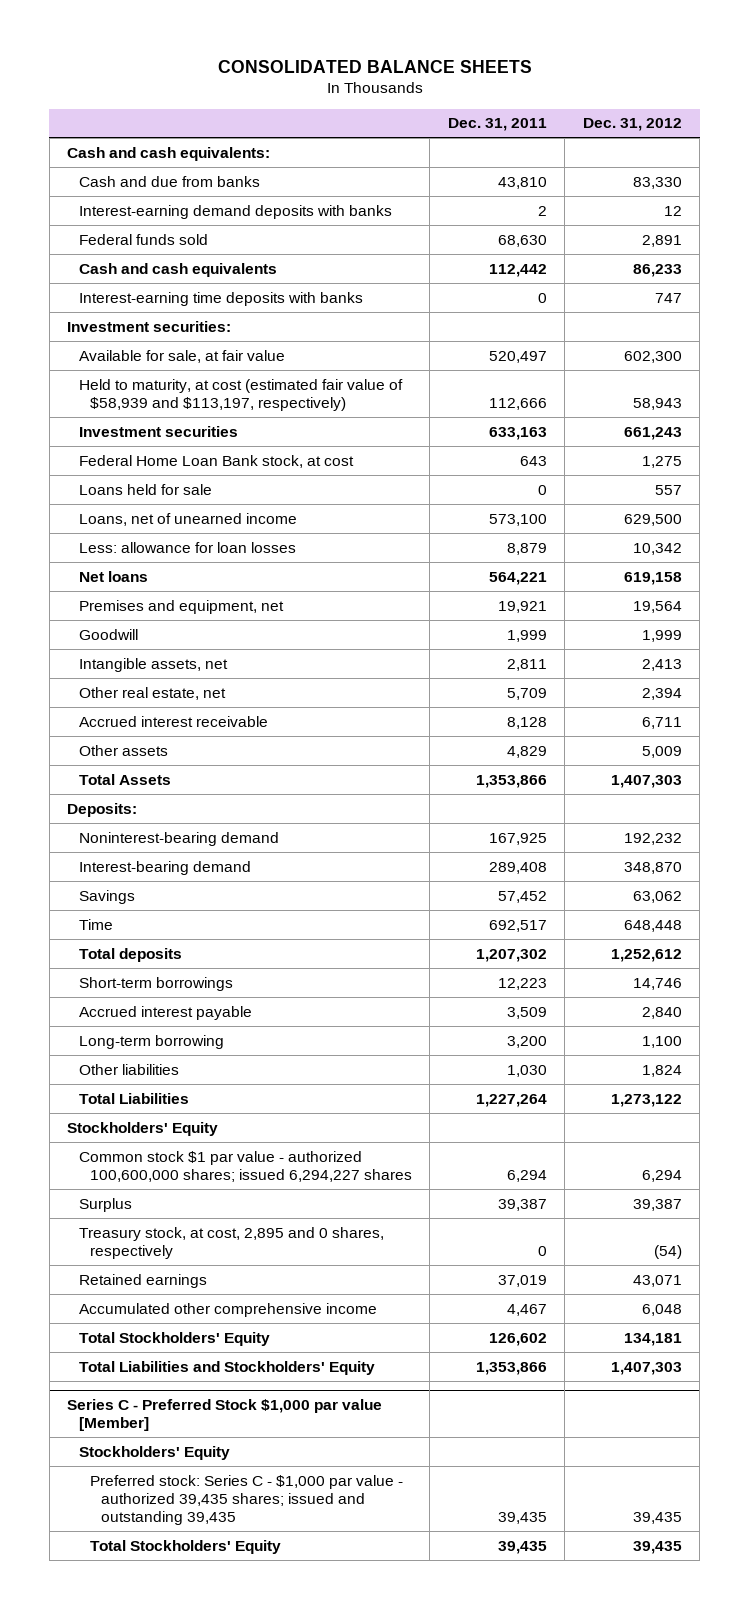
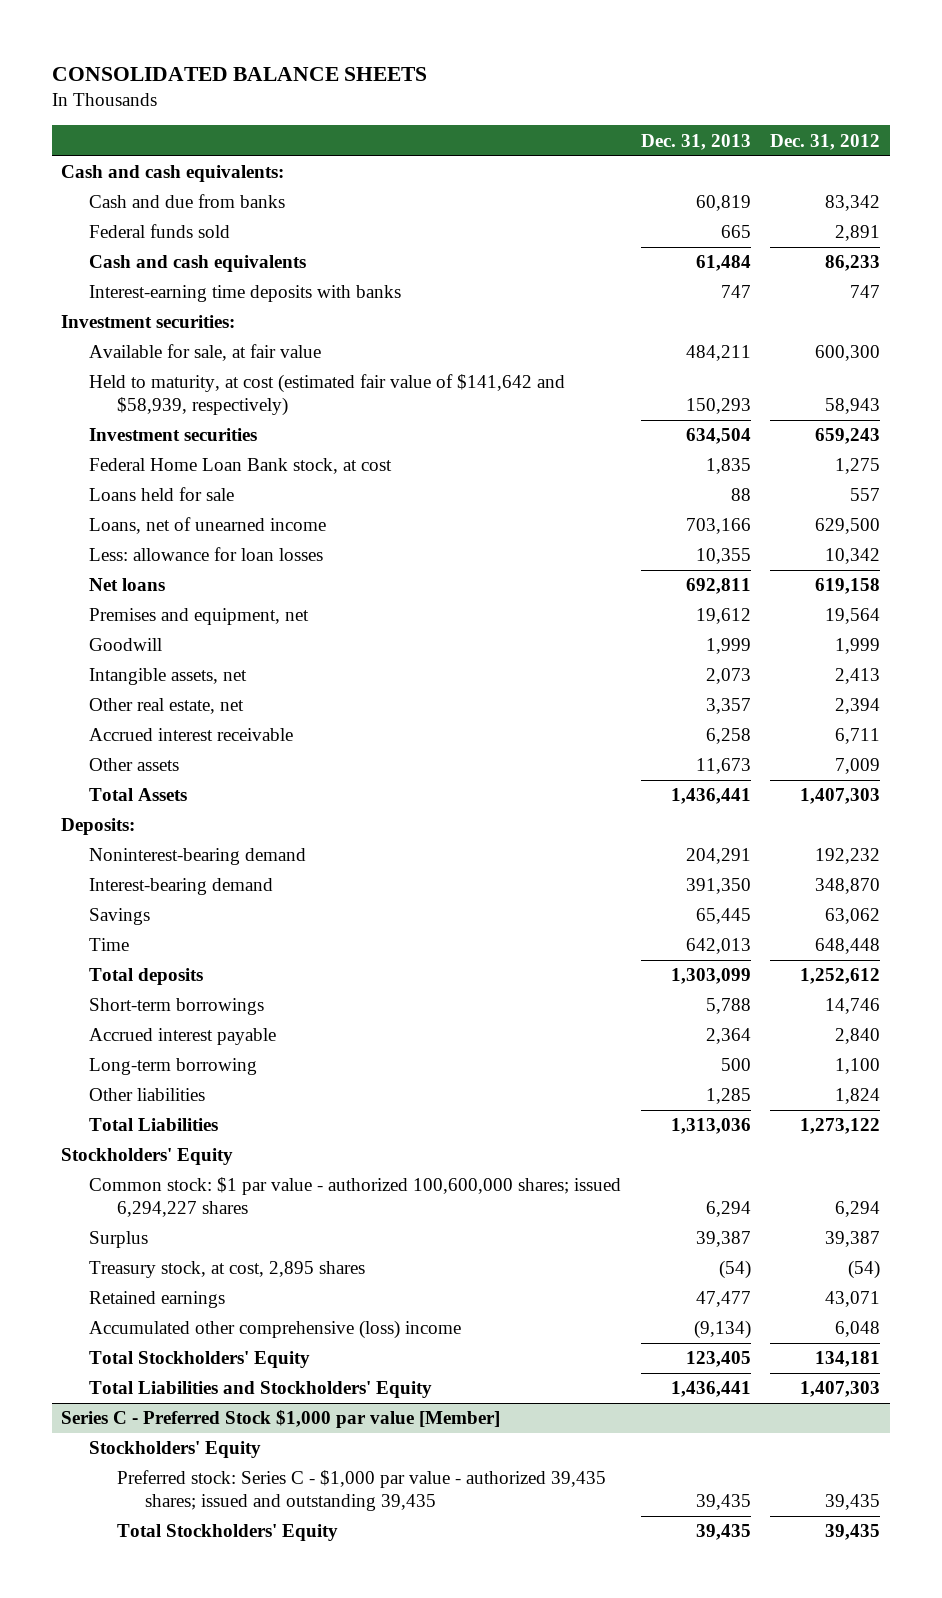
[447,118,547,132] Dec. 31, 2011 -> none
none -> [640,133,751,150] Dec. 31, 2013
[78,204,392,219] Interest-earning demand deposits with banks -> none
[632,176,682,189] 83,330 -> [825,195,881,212] 83,342
[623,350,682,363] 602,300 -> [815,345,881,362] 600,300
[78,378,403,411] Held to maturity, at cost (estimated fair value of $58,939 and $113,197, respectively) -> [89,374,566,417] Held to maturity, at cost (estimated fair value of $141,642 and $58,939, respectively)
[623,426,682,440] 661,243 -> [815,428,881,445] 659,243
[641,745,682,758] 5,009 -> [835,758,881,775] 7,009
[78,1150,412,1182] Common stock $1 par value - authorized 100,600,000 shares; issued 6,294,227 shares -> [89,1177,622,1218] Common stock: $1 par value - authorized 100,600,000 shares; issued 6,294,227 shares
[78,1226,384,1259] Treasury stock, at cost, 2,895 and 0 shares, respectively -> [89,1261,366,1279] Treasury stock, at cost, 2,895 shares
[78,1302,377,1317] Accumulated other comprehensive income -> [89,1320,462,1340] Accumulated other comprehensive (loss) income

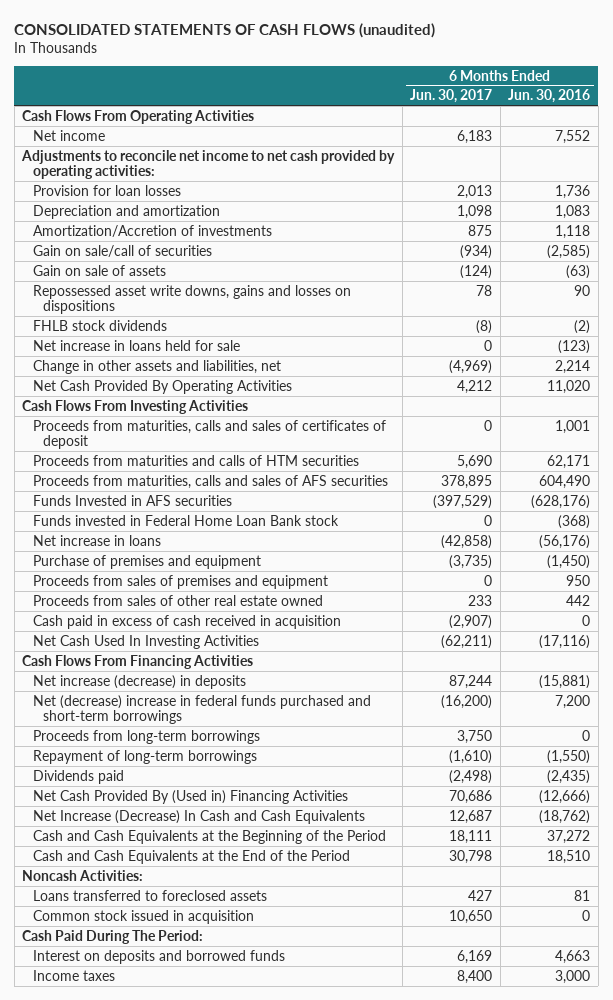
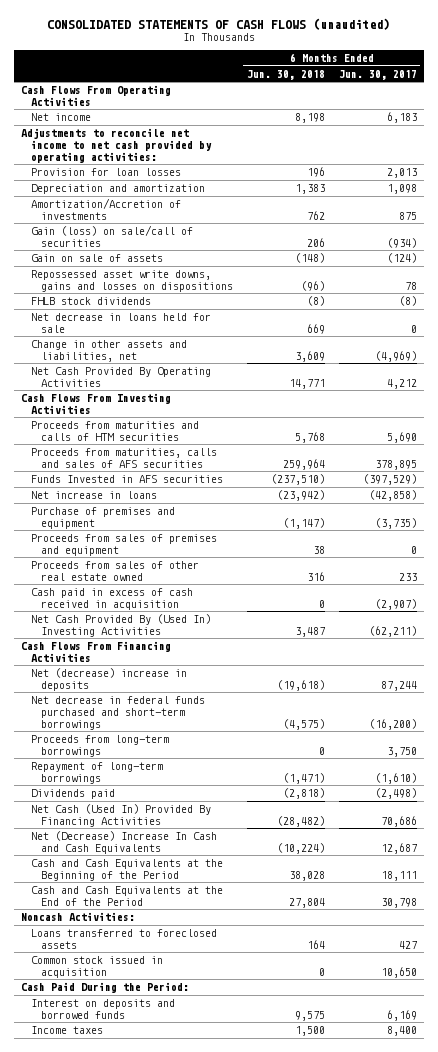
[508,89,591,104] Jun. 30, 2016 -> none
none -> [246,69,325,80] Jun. 30, 2018
[32,244,212,257] Gain on sale/call of securities -> [30,225,193,247] Gain (loss) on sale/call of securities
[32,339,240,351] Net increase in loans held for sale -> [30,313,211,333] Net decrease in loans held for sale
[32,419,386,450] Proceeds from maturities, calls and sales of certificates of deposit -> none
[32,514,339,526] Funds invested in Federal Home Loan Bank stock -> none
[32,634,259,649] Net Cash Used In Investing Activities -> [30,614,211,637] Net Cash Provided By (Used In) Investing Activities
[32,674,246,689] Net increase (decrease) in deposits -> [30,668,187,691] Net (decrease) increase in deposits
[32,694,371,725] Net (decrease) increase in federal funds purchased and short-term borrowings -> [30,696,205,730] Net decrease in federal funds purchased and short-term borrowings
[32,789,348,804] Net Cash Provided By (Used in) Financing Activities -> [30,804,211,827] Net Cash (Used In) Provided By Financing Activities
[32,809,365,824] Net Increase (Decrease) In Cash and Cash Equivalents -> [30,831,217,854] Net (Decrease) Increase In Cash and Cash Equivalents
[22,929,204,944] Cash Paid During The Period: -> [21,982,190,994] Cash Paid During the Period:

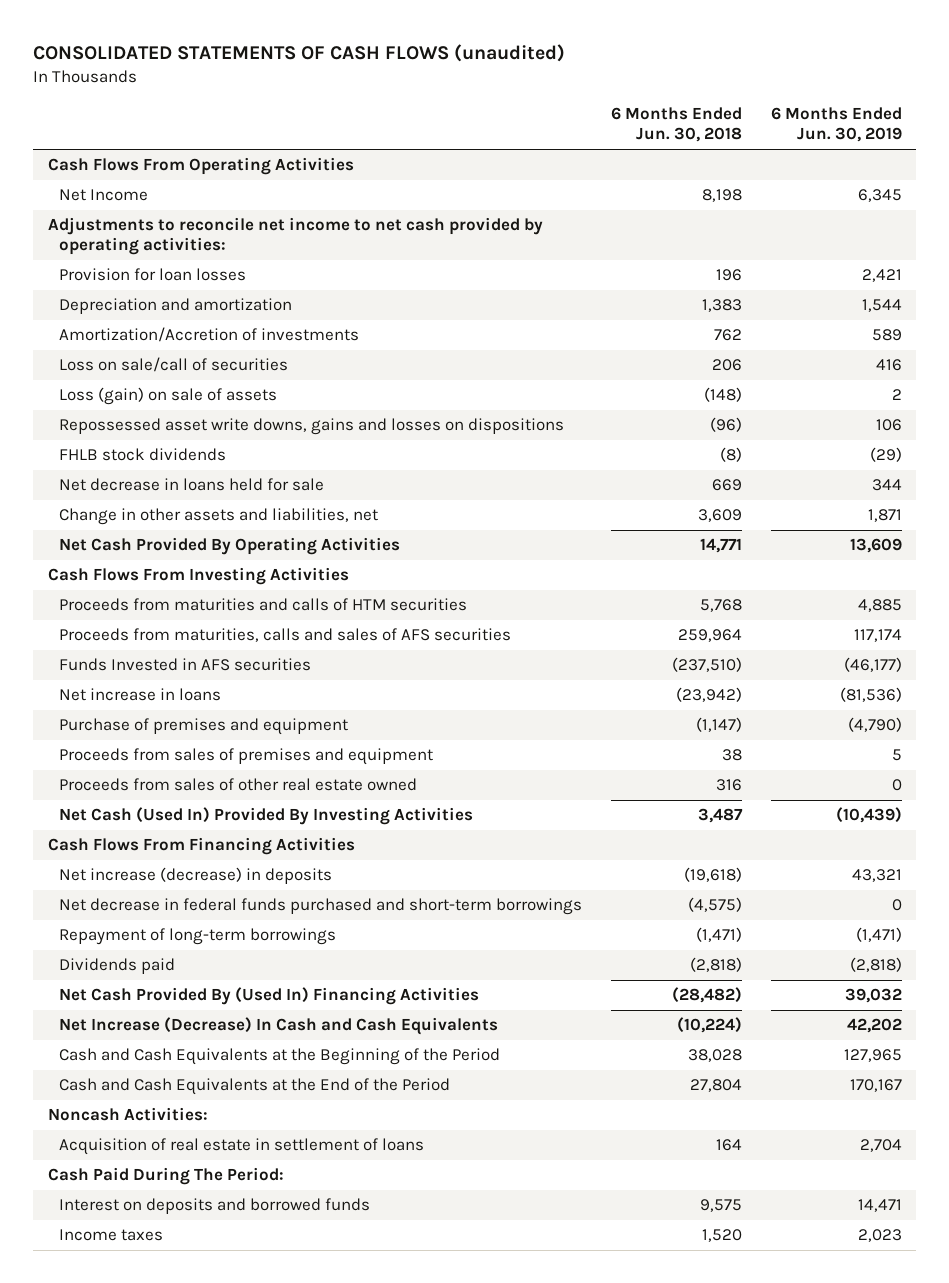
[338,69,417,80] Jun. 30, 2017 -> none
none -> [770,107,902,143] 6 Months Ended Jun. 30, 2019
[30,113,91,122] Net income -> [59,189,149,202] Net Income
[30,225,193,247] Gain (loss) on sale/call of securities -> [59,357,289,373] Loss on sale/call of securities
[30,254,163,263] Gain on sale of assets -> [59,387,278,406] Loss (gain) on sale of assets
[30,588,193,610] Cash paid in excess of cash received in acquisition -> none
[30,614,211,637] Net Cash Provided By (Used In) Investing Activities -> [59,807,474,826] Net Cash (Used In) Provided By Investing Activities
[30,668,187,691] Net (decrease) increase in deposits -> [59,867,333,885] Net increase (decrease) in deposits
[30,735,169,757] Proceeds from long-term borrowings -> none
[30,804,211,827] Net Cash (Used In) Provided By Financing Activities -> [59,987,480,1006] Net Cash Provided By (Used In) Financing Activities
[30,831,217,854] Net (Decrease) Increase In Cash and Cash Equivalents -> [59,1017,499,1036] Net Increase (Decrease) In Cash and Cash Equivalents
[30,956,163,978] Common stock issued in acquisition -> none
[30,929,217,949] Loans transferred to foreclosed assets -> [59,1138,425,1156] Acquisition of real estate in settlement of loans
[21,982,190,994] Cash Paid During the Period: -> [47,1167,284,1186] Cash Paid During The Period:
[294,1026,325,1037] 1,500 -> [702,1229,743,1243] 1,520

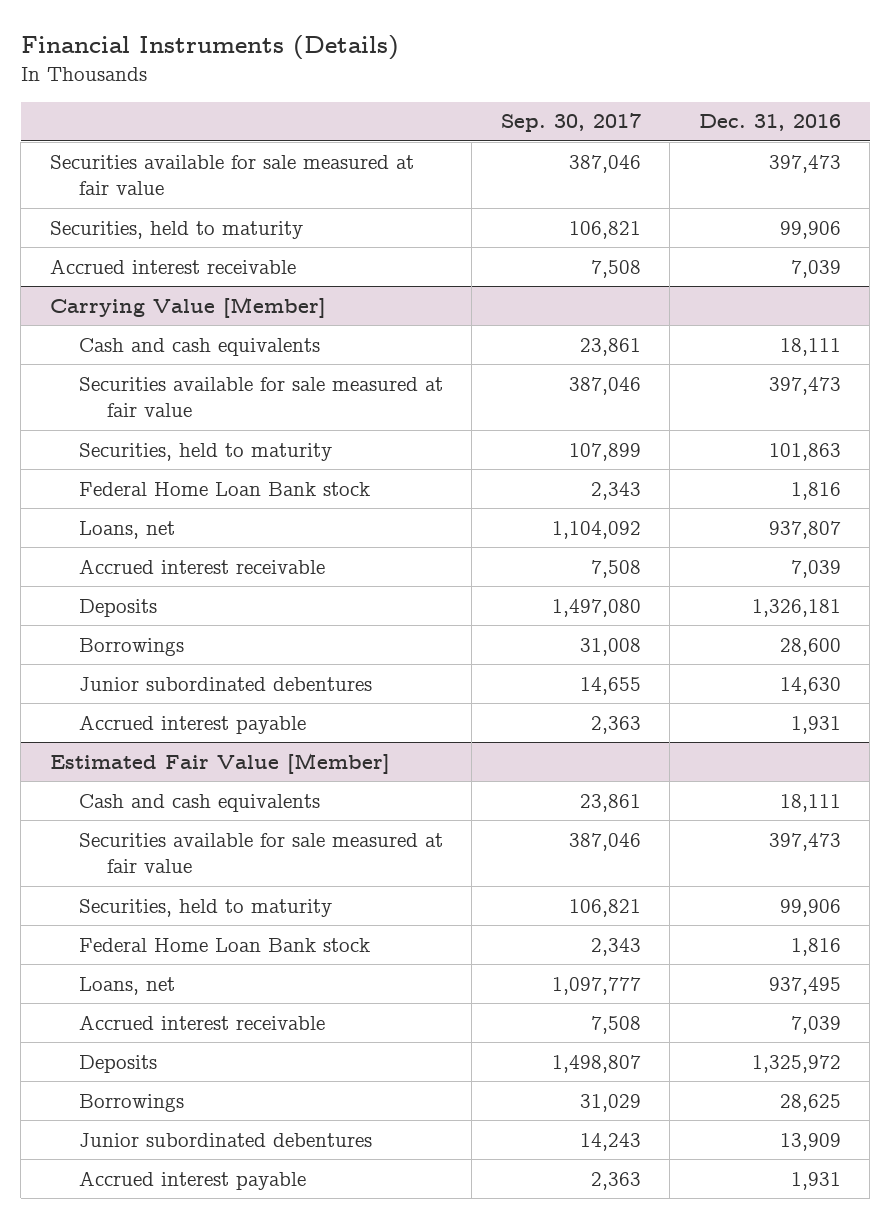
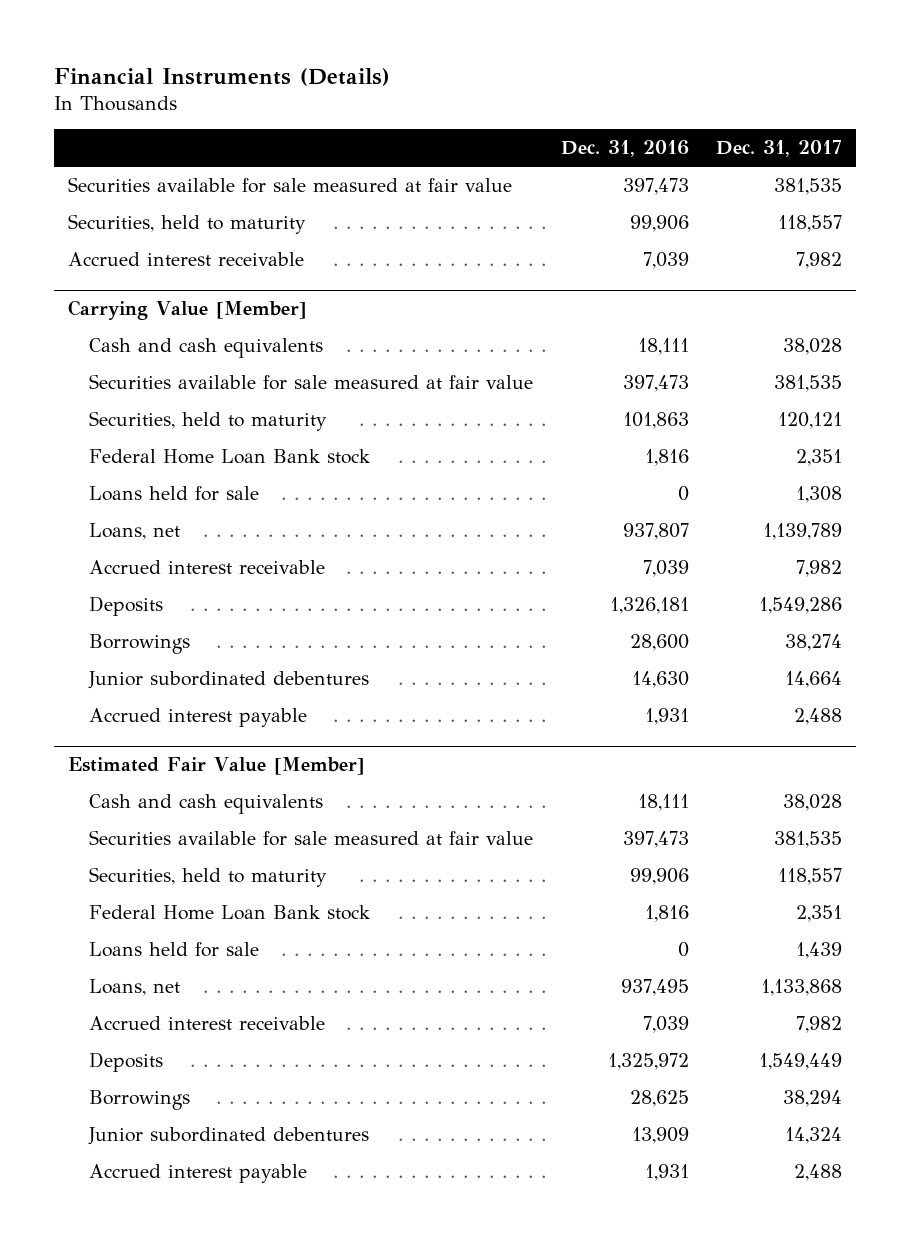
[500,113,641,133] Sep. 30, 2017 -> none
none -> [716,140,843,158] Dec. 31, 2017
none -> [89,485,260,501] Loans held for sale
none -> [89,941,260,957] Loans held for sale

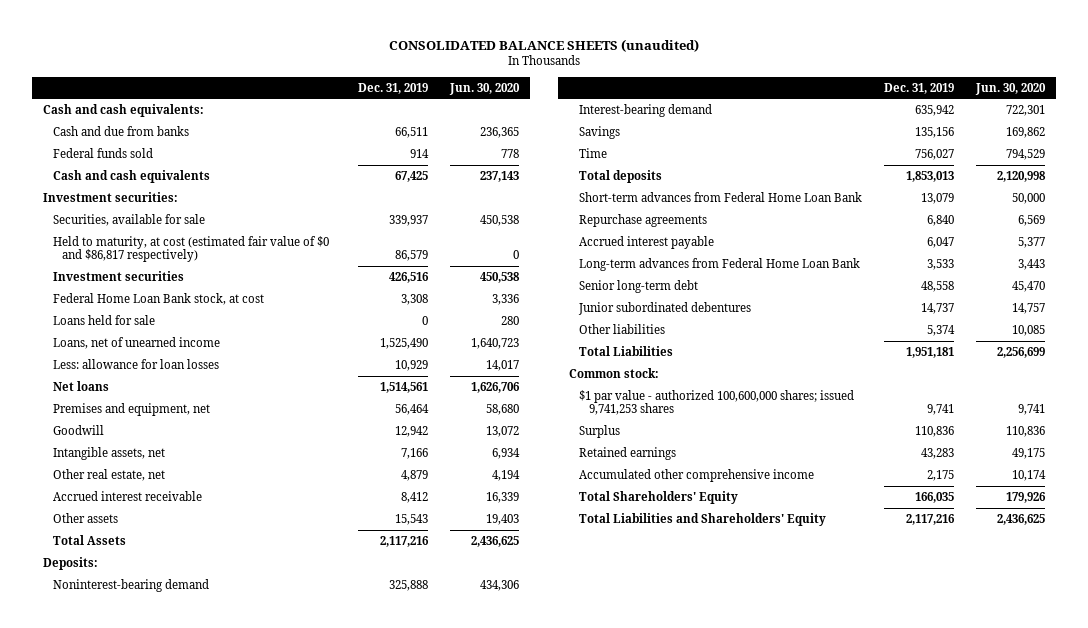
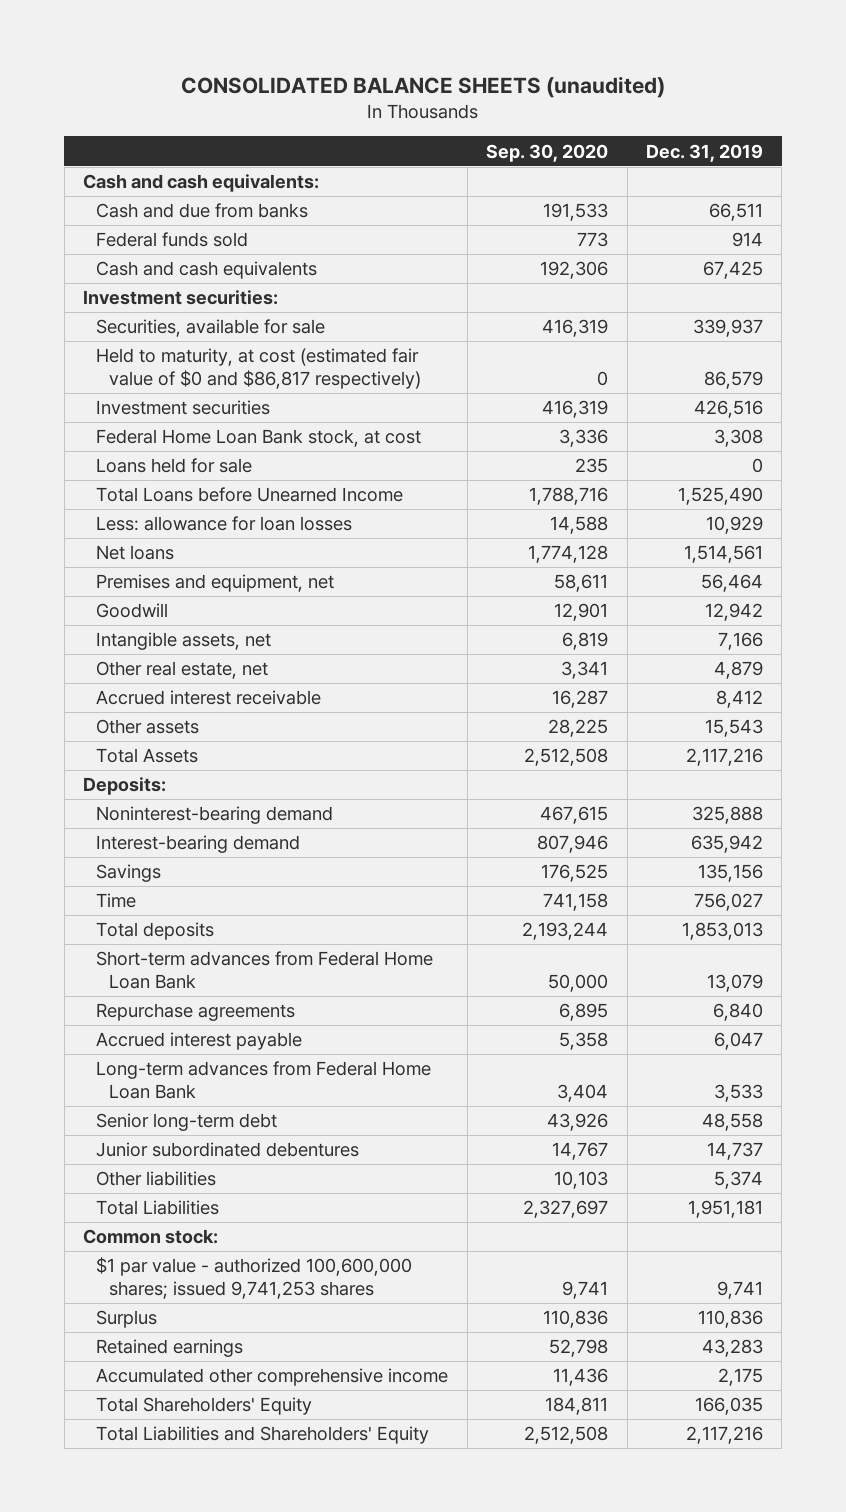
[448,82,520,95] Jun. 30, 2020 -> none
none -> [486,143,609,162] Sep. 30, 2020
[52,336,220,349] Loans, net of unearned income -> [96,487,404,503] Total Loans before Unearned Income

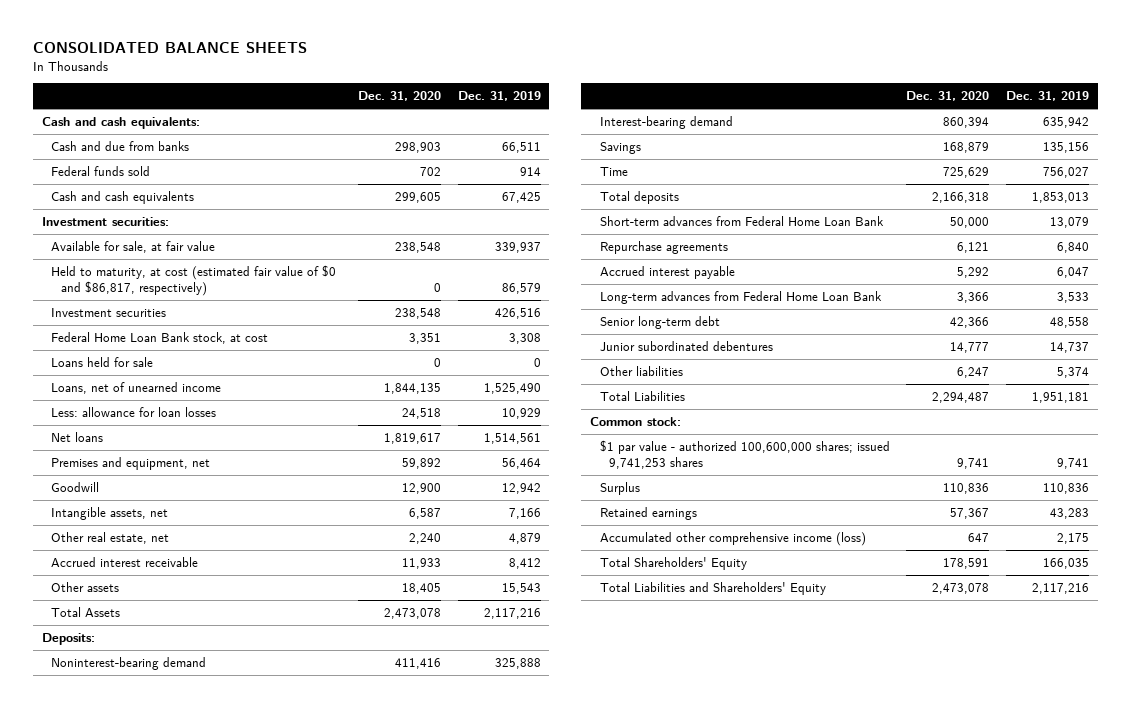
[181,75,666,98] CONSOLIDATED BALANCE SHEETS (unaudited) -> [33,42,308,54] CONSOLIDATED BALANCE SHEETS
[486,143,609,162] Sep. 30, 2020 -> none
none -> [358,91,442,102] Dec. 31, 2020
[96,319,326,338] Securities, available for sale -> [51,240,216,253] Available for sale, at fair value
[96,348,422,389] Held to maturity, at cost (estimated fair value of $0 and $86,817 respectively) -> [51,264,337,296] Held to maturity, at cost (estimated fair value of $0 and $86,817, respectively)
[96,487,404,503] Total Loans before Unearned Income -> [51,381,222,394] Loans, net of unearned income
[96,1368,449,1387] Accumulated other comprehensive income -> [599,531,866,546] Accumulated other comprehensive income (loss)

